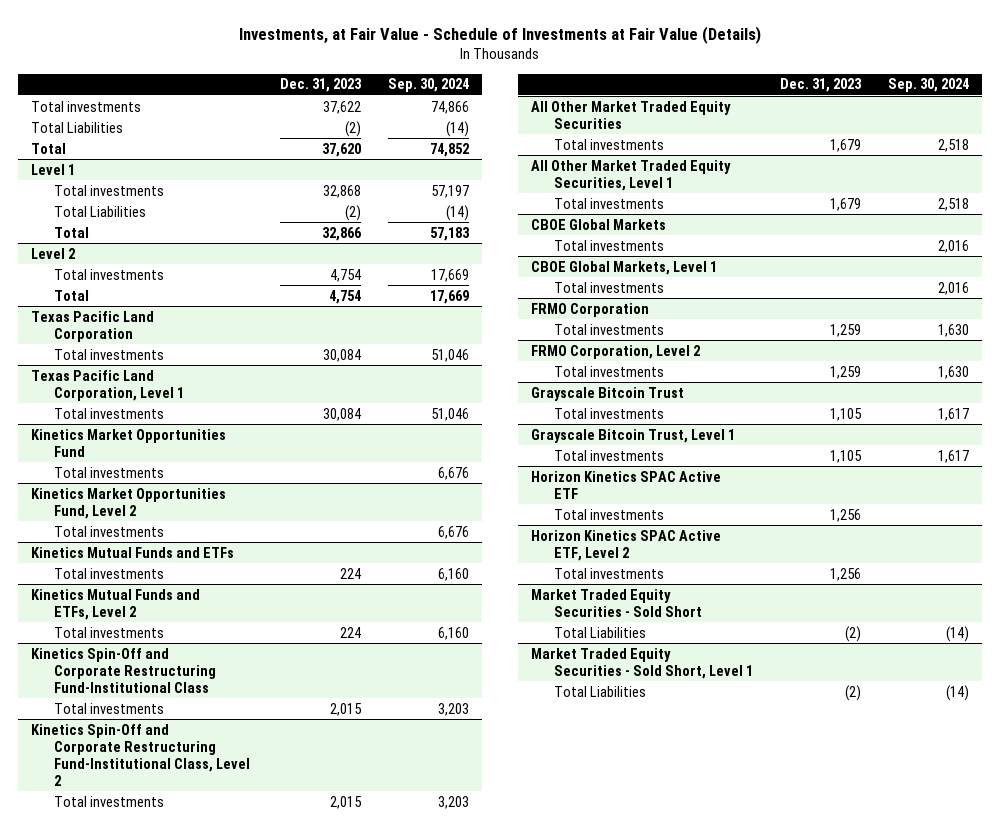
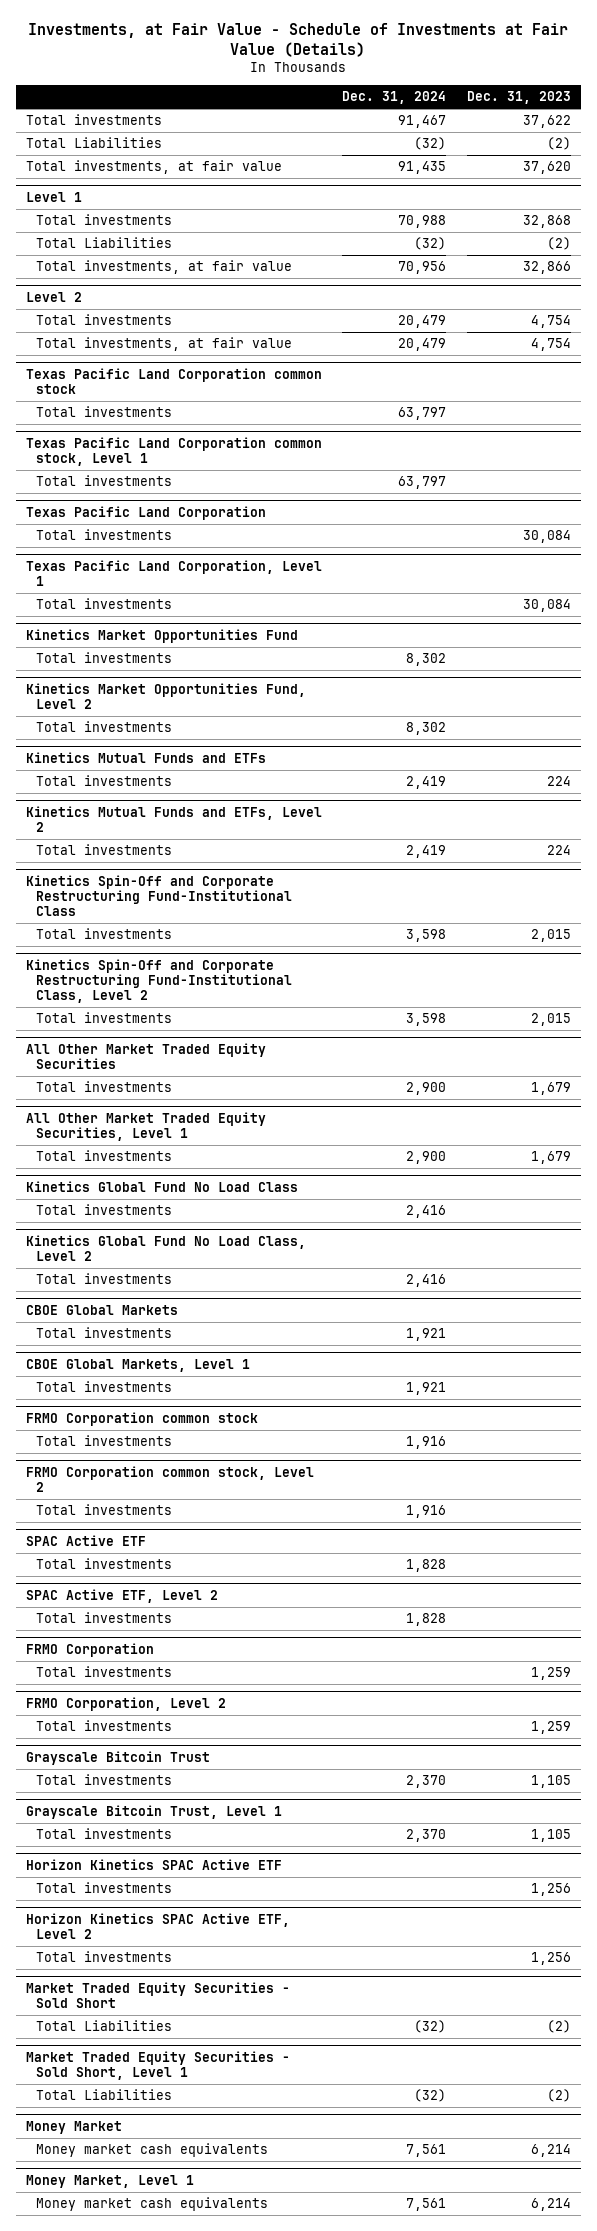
[387,78,469,93] Sep. 30, 2024 -> none
none -> [342,91,447,105] Dec. 31, 2024
[31,142,67,154] Total -> [25,160,282,175] Total investments, at fair value
[53,226,89,238] Total -> [36,260,293,275] Total investments, at fair value
[53,289,89,301] Total -> [36,337,293,352] Total investments, at fair value
none -> [25,367,322,394] Texas Pacific Land Corporation common stock
none -> [36,406,173,418] Total investments
none -> [25,436,322,466] Texas Pacific Land Corporation common stock, Level 1
none -> [36,475,173,487] Total investments
none -> [25,1180,298,1192] Kinetics Global Fund No Load Class
none -> [36,1204,173,1216] Total investments
none -> [25,1234,306,1261] Kinetics Global Fund No Load Class, Level 2
none -> [36,1273,173,1285] Total investments
none -> [25,1411,258,1426] FRMO Corporation common stock
none -> [36,1435,173,1447] Total investments
none -> [25,1465,314,1492] FRMO Corporation common stock, Level 2
none -> [36,1504,173,1516] Total investments
none -> [25,1534,146,1546] SPAC Active ETF
none -> [36,1558,173,1570] Total investments
none -> [25,1588,218,1603] SPAC Active ETF, Level 2
none -> [36,1612,173,1624] Total investments
none -> [25,2120,122,2134] Money Market
none -> [36,2143,269,2158] Money market cash equivalents
none -> [25,2174,194,2188] Money Market, Level 1
none -> [36,2197,269,2212] Money market cash equivalents

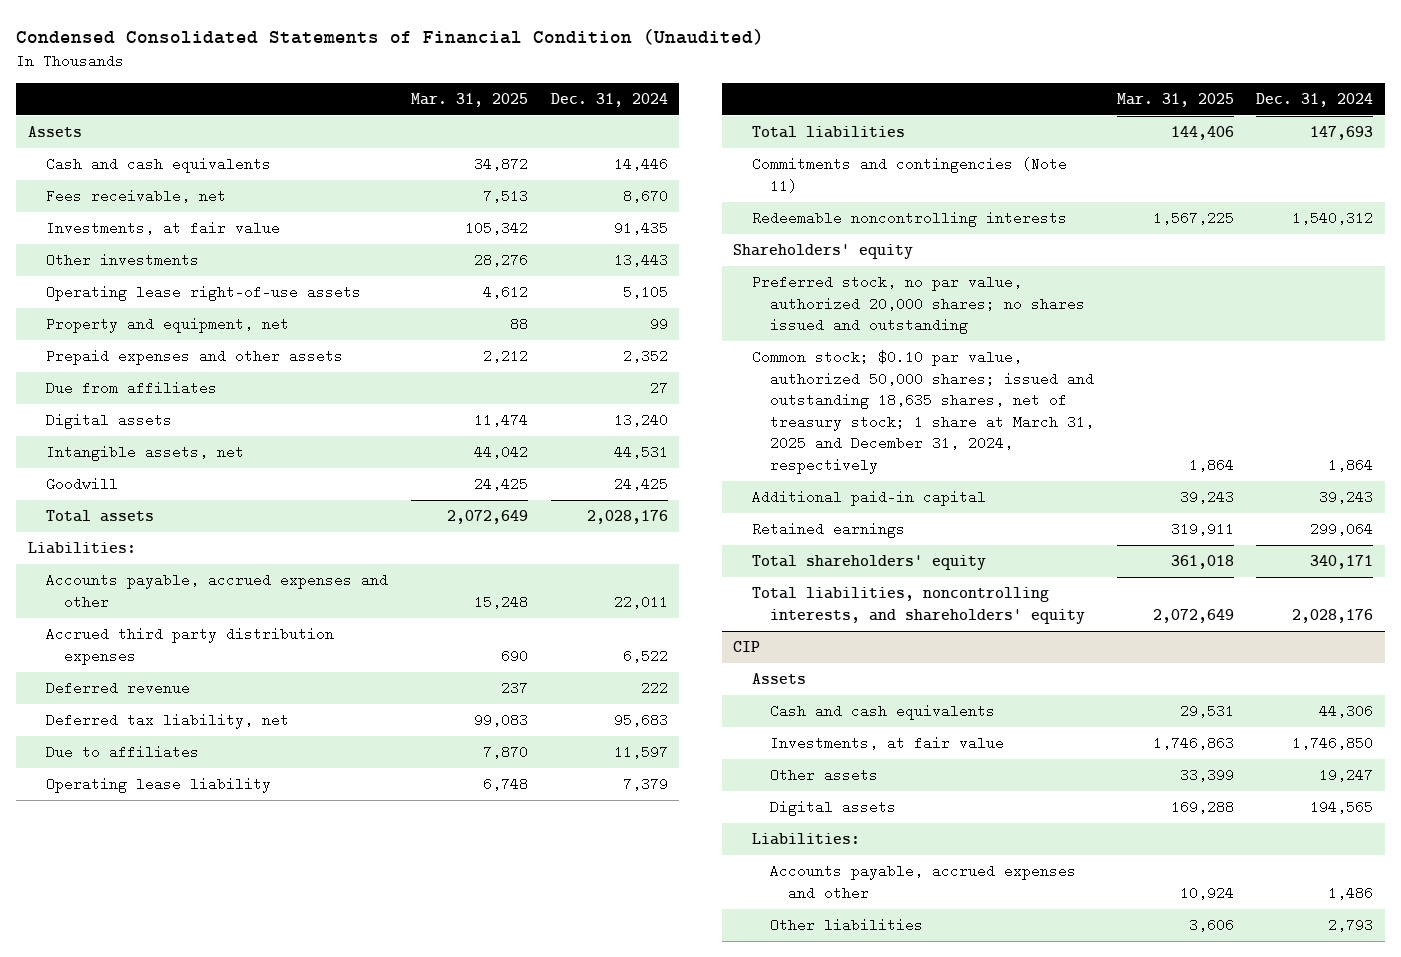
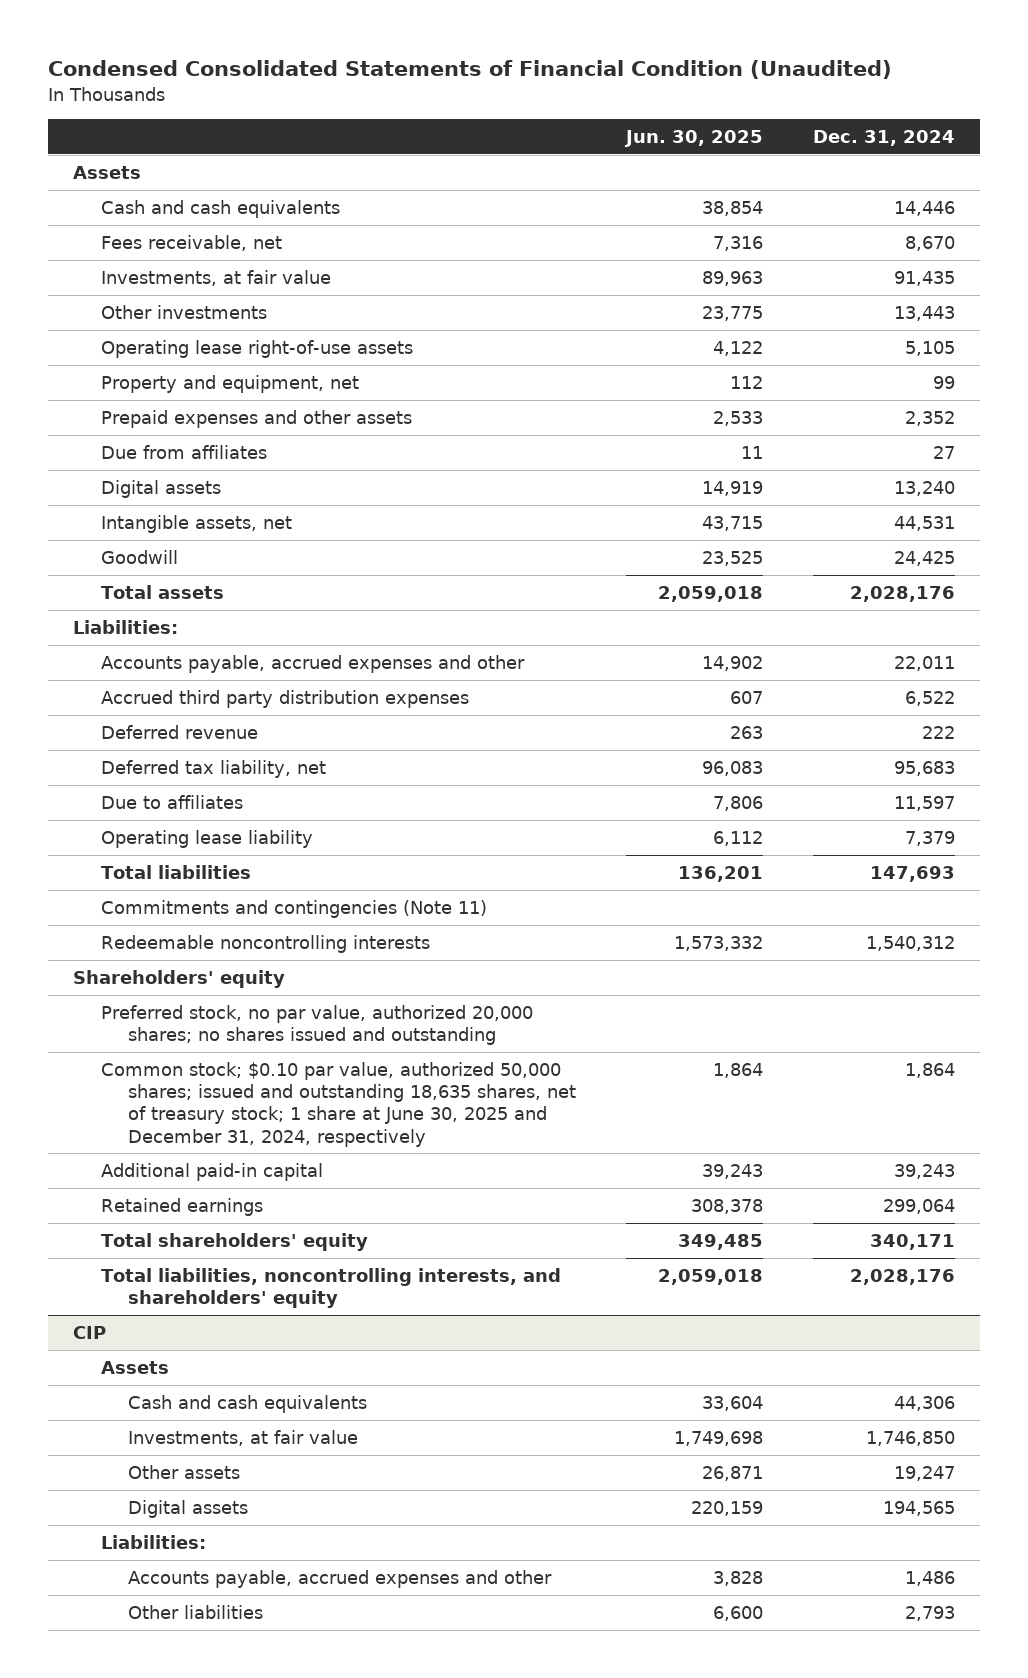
[411,92,529,107] Mar. 31, 2025 -> none
none -> [624,129,764,147] Jun. 30, 2025
[751,350,1094,474] Common stock; $0.10 par value, authorized 50,000 shares; issued and outstanding 18,635 shares, net of treasury stock; 1 share at March 31, 2025 and December 31, 2024, respectively -> [100,1062,577,1147] Common stock; $0.10 par value, authorized 50,000 shares; issued and outstanding 18,635 shares, net of treasury stock; 1 share at June 30, 2025 and December 31, 2024, respectively

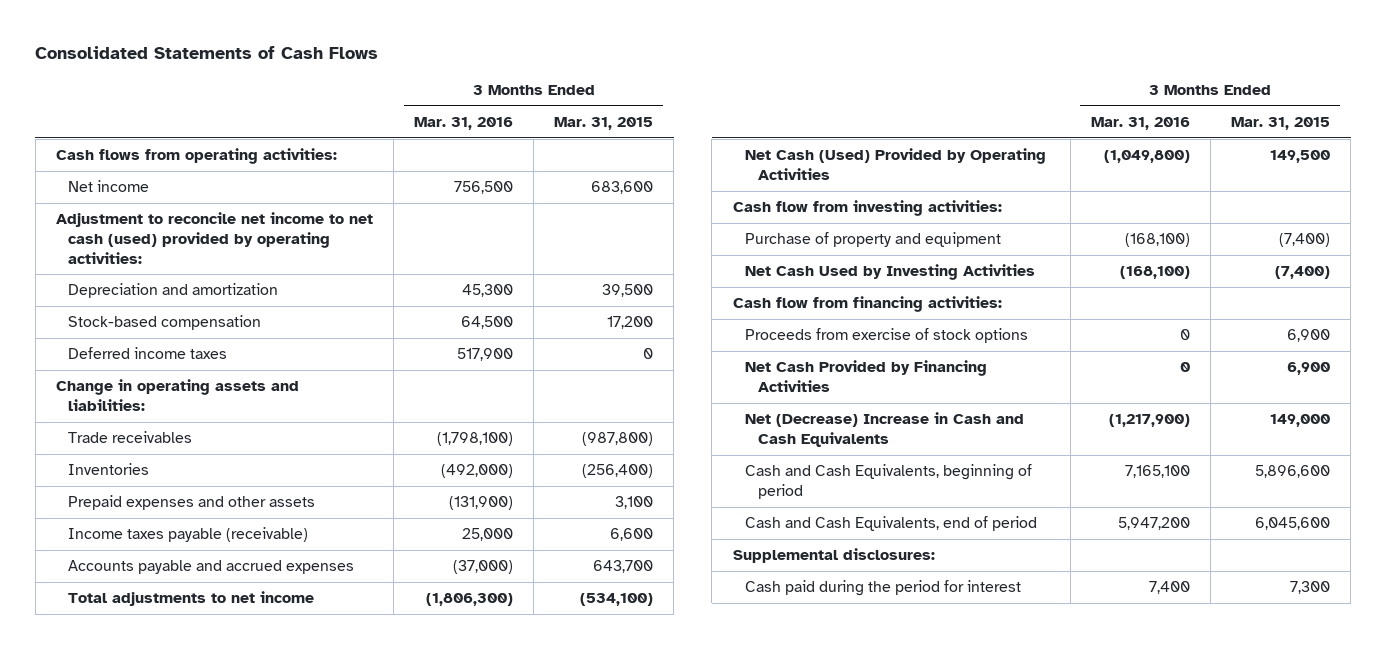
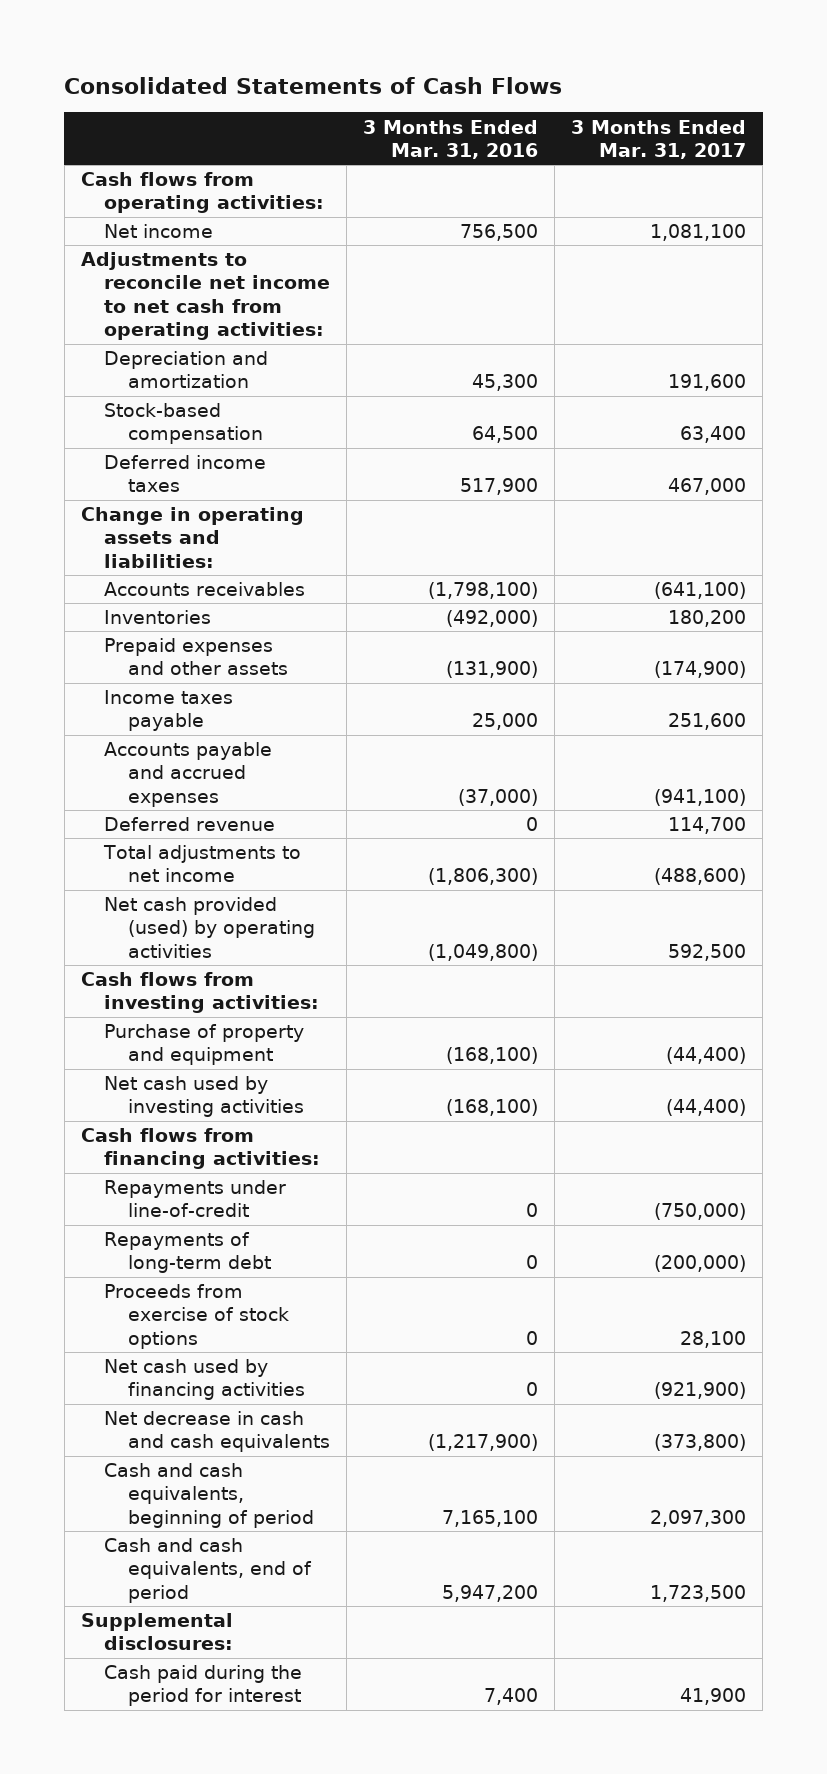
[554,117,654,131] Mar. 31, 2015 -> none
none -> [571,119,747,159] 3 Months Ended Mar. 31, 2017
[55,212,373,264] Adjustment to reconcile net income to net cash (used) provided by operating activities: -> [80,252,331,341] Adjustments to reconcile net income to net cash from operating activities:
[68,431,193,444] Trade receivables -> [104,582,306,597] Accounts receivables
[68,527,309,543] Income taxes payable (receivable) -> [104,690,234,732] Income taxes payable
none -> [104,817,276,832] Deferred revenue
[745,148,1047,180] Net Cash (Used) Provided by Operating Activities -> [104,897,315,958] Net cash provided (used) by operating activities
[732,200,1002,217] Cash flow from investing activities: -> [80,972,320,1014] Cash flows from investing activities:
[745,264,1036,281] Net Cash Used by Investing Activities -> [104,1076,304,1118] Net cash used by investing activities
[732,296,1002,313] Cash flow from financing activities: -> [80,1128,321,1170] Cash flows from financing activities:
none -> [104,1180,287,1218] Repayments under line-of-credit
none -> [104,1232,271,1274] Repayments of long-term debt
[745,360,988,392] Net Cash Provided by Financing Activities -> [104,1359,305,1401] Net cash used by financing activities
[745,412,1025,447] Net (Decrease) Increase in Cash and Cash Equivalents -> [104,1411,330,1453] Net decrease in cash and cash equivalents
[745,464,1033,499] Cash and Cash Equivalents, beginning of period -> [104,1463,314,1528] Cash and cash equivalents, beginning of period
[745,516,1038,532] Cash and Cash Equivalents, end of period -> [104,1538,312,1603] Cash and cash equivalents, end of period

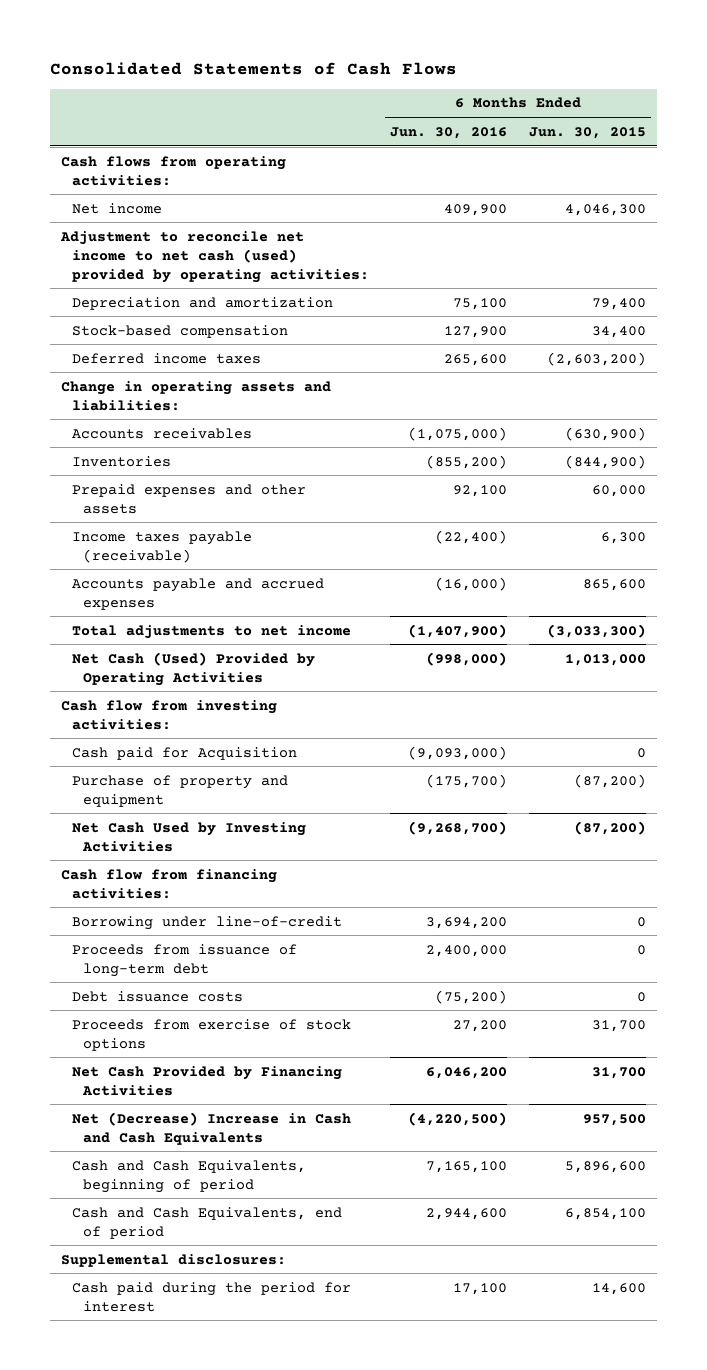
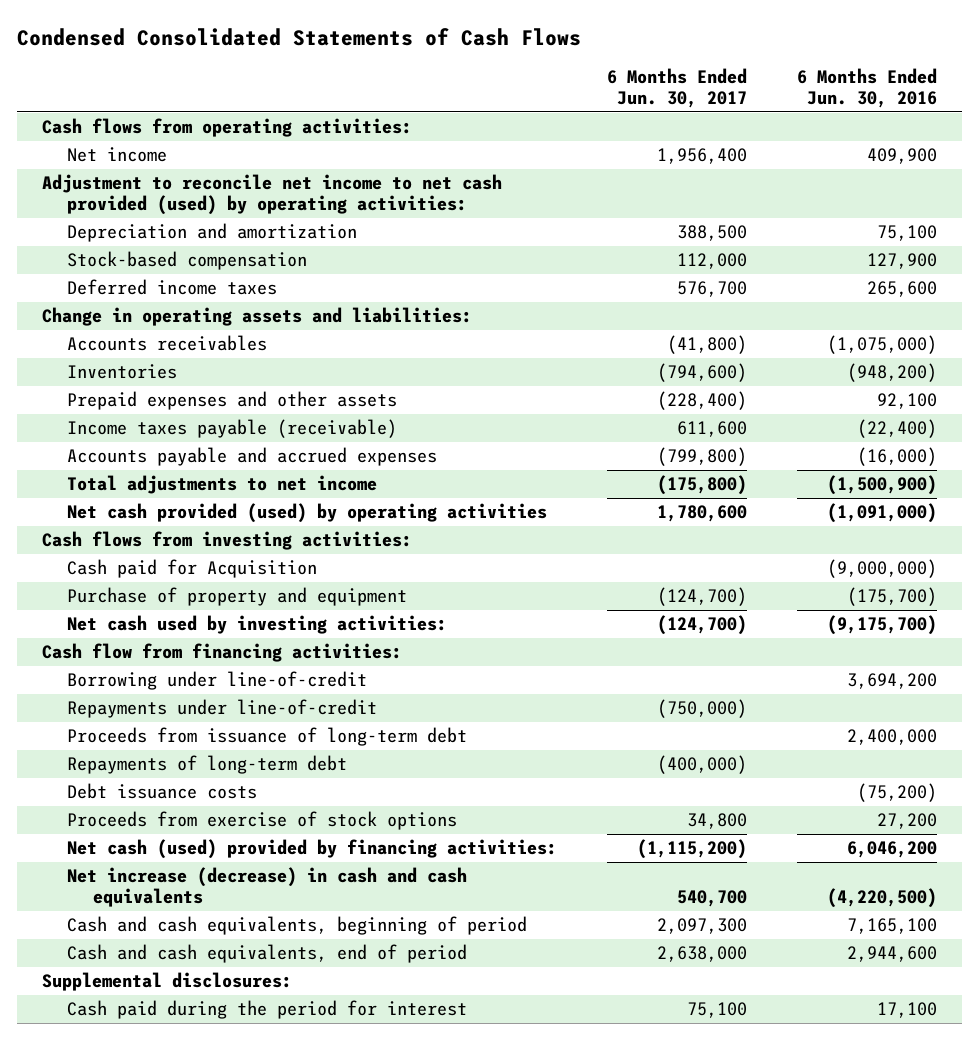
[50,61,458,75] Consolidated Statements of Cash Flows -> [16,27,581,46] Condensed Consolidated Statements of Cash Flows
[528,126,646,139] Jun. 30, 2015 -> none
none -> [607,68,748,109] 6 Months Ended Jun. 30, 2017
[59,230,369,283] Adjustment to reconcile net income to net cash (used) provided by operating activities: -> [41,174,502,216] Adjustment to reconcile net income to net cash provided (used) by operating activities:
[426,454,508,469] (855,200) -> [847,363,938,383] (948,200)
[408,623,508,638] (1,407,900) -> [827,475,938,496] (1,500,900)
[71,651,315,686] Net Cash (Used) Provided by Operating Activities -> [67,503,548,524] Net cash provided (used) by operating activities
[426,651,508,666] (998,000) -> [827,503,938,524] (1,091,000)
[60,699,277,730] Cash flow from investing activities: -> [41,531,412,551] Cash flows from investing activities:
[408,745,508,760] (9,093,000) -> [827,559,938,579] (9,000,000)
[71,821,306,852] Net Cash Used by Investing Activities -> [67,615,448,635] Net cash used by investing activities:
[408,820,508,835] (9,268,700) -> [827,615,938,636] (9,175,700)
none -> [67,699,378,719] Repayments under line-of-credit
none -> [67,755,348,775] Repayments of long-term debt
[71,1065,342,1096] Net Cash Provided by Financing Activities -> [67,839,558,860] Net cash (used) provided by financing activities:
[71,1111,351,1145] Net (Decrease) Increase in Cash and Cash Equivalents -> [67,867,468,908] Net increase (decrease) in cash and cash equivalents
[71,1159,306,1193] Cash and Cash Equivalents, beginning of period -> [67,916,528,936] Cash and cash equivalents, beginning of period
[71,1206,342,1239] Cash and Cash Equivalents, end of period -> [67,944,468,964] Cash and cash equivalents, end of period

